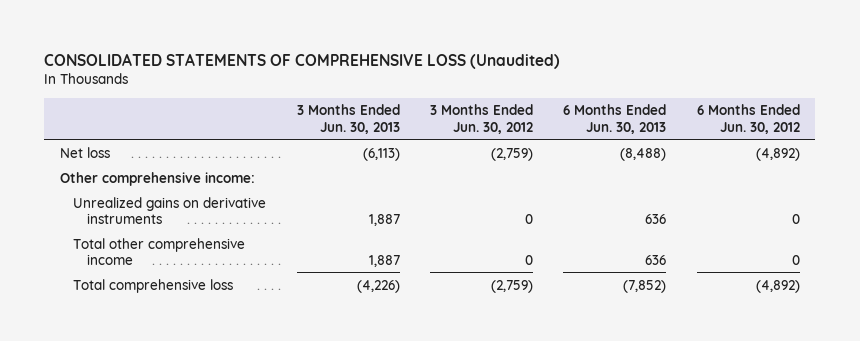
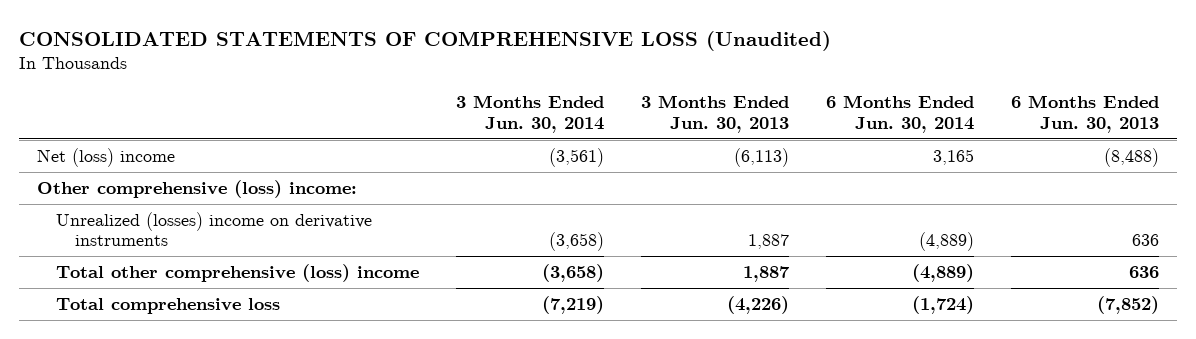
[430,104,534,134] 3 Months Ended Jun. 30, 2012 -> none
[696,104,800,134] 6 Months Ended Jun. 30, 2012 -> none
none -> [456,95,605,133] 3 Months Ended Jun. 30, 2014
none -> [826,95,975,133] 6 Months Ended Jun. 30, 2014
[59,146,110,158] Net loss -> [37,148,176,168] Net (loss) income
[59,171,255,186] Other comprehensive income: -> [37,180,358,199] Other comprehensive (loss) income:
[73,196,267,224] Unrealized gains on derivative instruments -> [56,212,373,247] Unrealized (losses) income on derivative instruments
[73,237,246,265] Total other comprehensive income -> [56,264,420,283] Total other comprehensive (loss) income

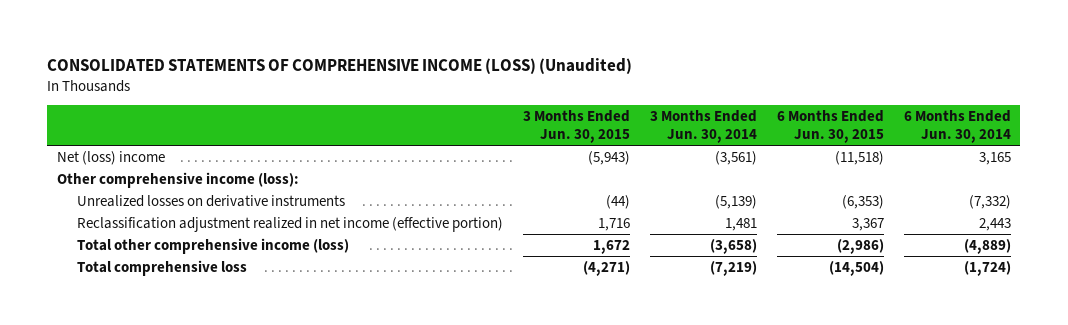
[18,30,831,51] CONSOLIDATED STATEMENTS OF COMPREHENSIVE LOSS (Unaudited) -> [47,57,633,74] CONSOLIDATED STATEMENTS OF COMPREHENSIVE INCOME (LOSS) (Unaudited)
[641,95,790,133] 3 Months Ended Jun. 30, 2013 -> none
[1010,95,1159,133] 6 Months Ended Jun. 30, 2013 -> none
none -> [523,110,631,143] 3 Months Ended Jun. 30, 2015
none -> [776,110,884,143] 6 Months Ended Jun. 30, 2015
[37,180,358,199] Other comprehensive (loss) income: -> [57,172,300,189] Other comprehensive income (loss):
[56,212,373,247] Unrealized (losses) income on derivative instruments -> [77,195,346,208] Unrealized losses on derivative instruments
[549,232,605,252] (3,658) -> [714,195,757,210] (5,139)
[919,232,975,252] (4,889) -> [968,195,1011,210] (7,332)
none -> [77,217,504,233] Reclassification adjustment realized in net income (effective portion)
[56,264,420,283] Total other comprehensive (loss) income -> [77,238,350,255] Total other comprehensive income (loss)

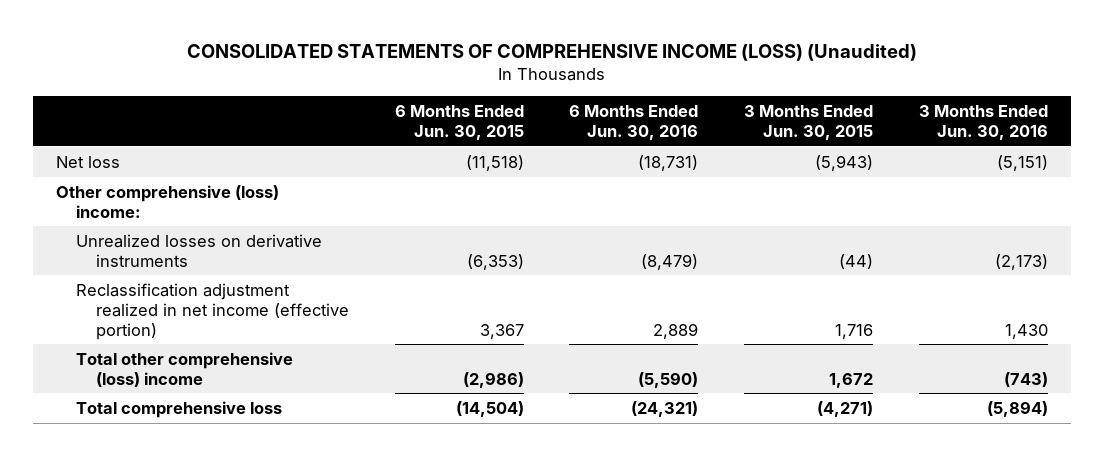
[649,110,757,143] 3 Months Ended Jun. 30, 2014 -> none
[903,110,1011,143] 6 Months Ended Jun. 30, 2014 -> none
none -> [569,105,699,141] 6 Months Ended Jun. 30, 2016
none -> [918,105,1048,141] 3 Months Ended Jun. 30, 2016
[57,151,166,166] Net (loss) income -> [55,155,120,168] Net loss
[57,172,300,189] Other comprehensive income (loss): -> [55,184,279,218] Other comprehensive (loss) income:
[77,238,350,255] Total other comprehensive income (loss) -> [75,351,293,387] Total other comprehensive (loss) income

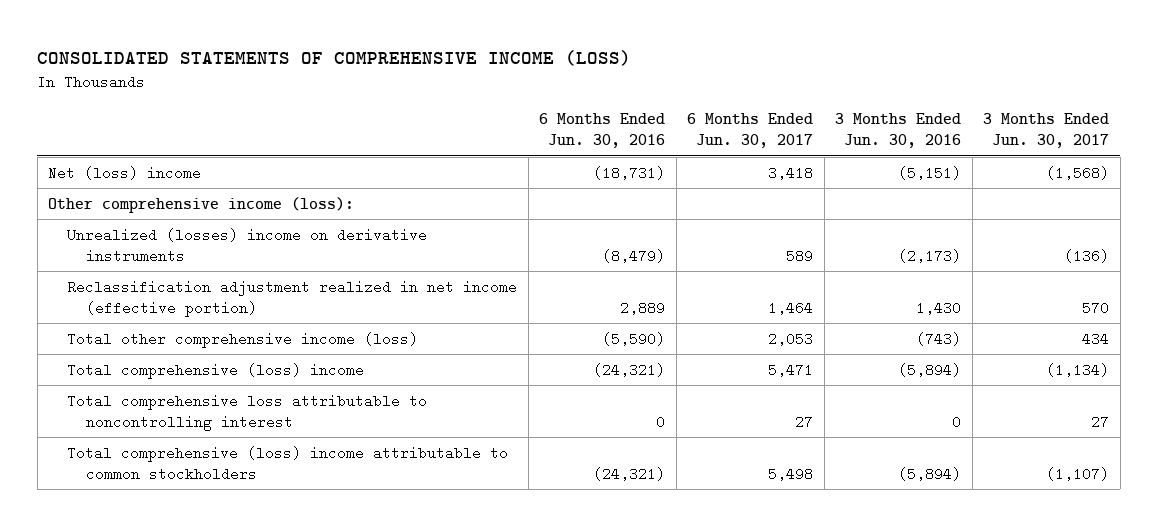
[186,44,917,62] CONSOLIDATED STATEMENTS OF COMPREHENSIVE INCOME (LOSS) (Unaudited) -> [37,49,632,66] CONSOLIDATED STATEMENTS OF COMPREHENSIVE INCOME (LOSS)
[394,105,524,141] 6 Months Ended Jun. 30, 2015 -> none
[744,105,874,141] 3 Months Ended Jun. 30, 2015 -> none
none -> [687,113,814,149] 6 Months Ended Jun. 30, 2017
none -> [983,113,1110,149] 3 Months Ended Jun. 30, 2017
[55,155,120,168] Net loss -> [48,165,202,180] Net (loss) income
[55,184,279,218] Other comprehensive (loss) income: -> [48,196,355,213] Other comprehensive income (loss):
[75,233,322,267] Unrealized losses on derivative instruments -> [67,227,428,263] Unrealized (losses) income on derivative instruments
[75,351,293,387] Total other comprehensive (loss) income -> [67,331,419,348] Total other comprehensive income (loss)
none -> [67,362,365,379] Total comprehensive (loss) income
none -> [67,393,428,431] Total comprehensive loss attributable to noncontrolling interest
[75,400,282,418] Total comprehensive loss -> [67,445,509,481] Total comprehensive (loss) income attributable to common stockholders

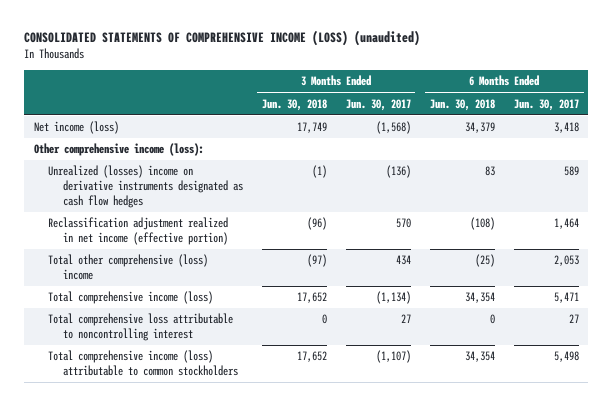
[37,49,632,66] CONSOLIDATED STATEMENTS OF COMPREHENSIVE INCOME (LOSS) -> [24,30,421,47] CONSOLIDATED STATEMENTS OF COMPREHENSIVE INCOME (LOSS) (unaudited)
[539,113,666,149] 6 Months Ended Jun. 30, 2016 -> none
[835,113,962,149] 3 Months Ended Jun. 30, 2016 -> none
none -> [261,98,327,111] Jun. 30, 2018
none -> [429,98,495,111] Jun. 30, 2018
[48,165,202,180] Net (loss) income -> [33,121,119,135] Net income (loss)
[67,227,428,263] Unrealized (losses) income on derivative instruments -> [48,165,243,209] Unrealized (losses) income on derivative instruments designated as cash flow hedges
[67,331,419,348] Total other comprehensive income (loss) -> [48,254,209,281] Total other comprehensive (loss) income
[67,362,365,379] Total comprehensive (loss) income -> [48,291,214,305] Total comprehensive income (loss)
[67,445,509,481] Total comprehensive (loss) income attributable to common stockholders -> [48,350,238,377] Total comprehensive income (loss) attributable to common stockholders

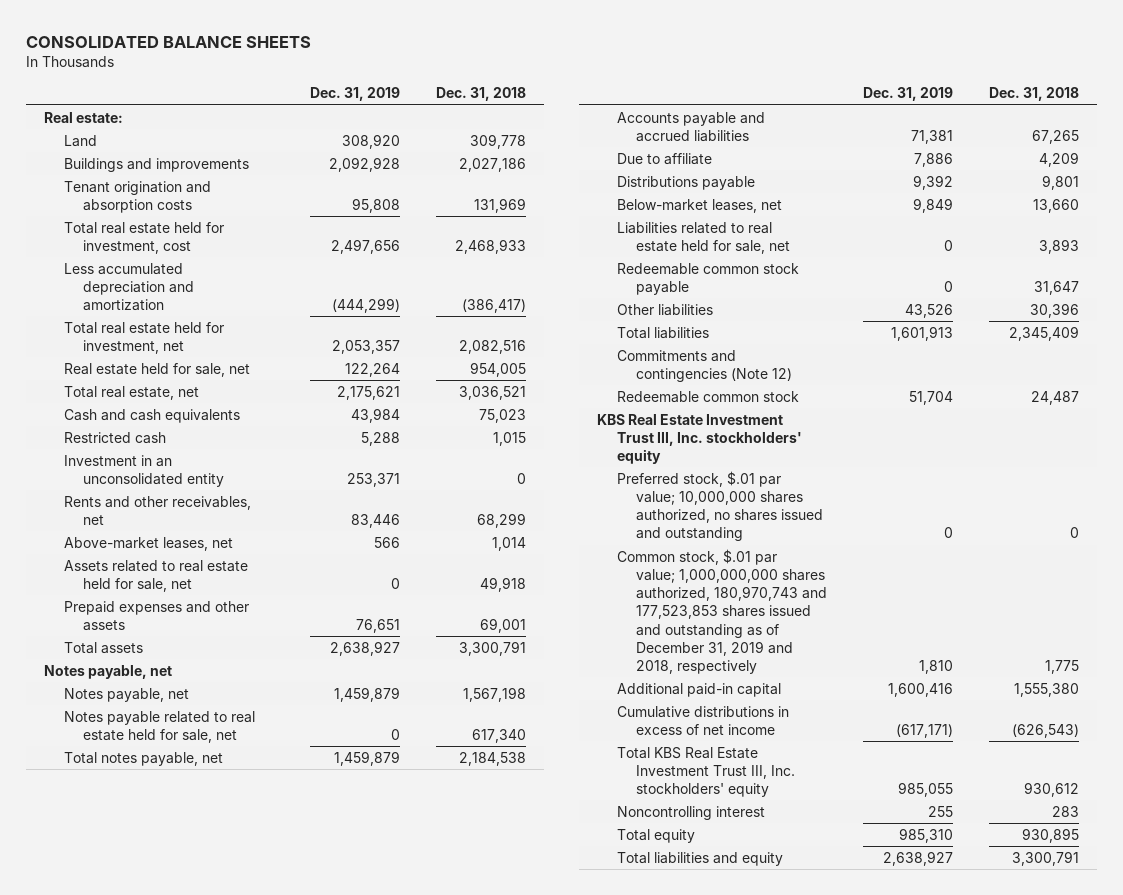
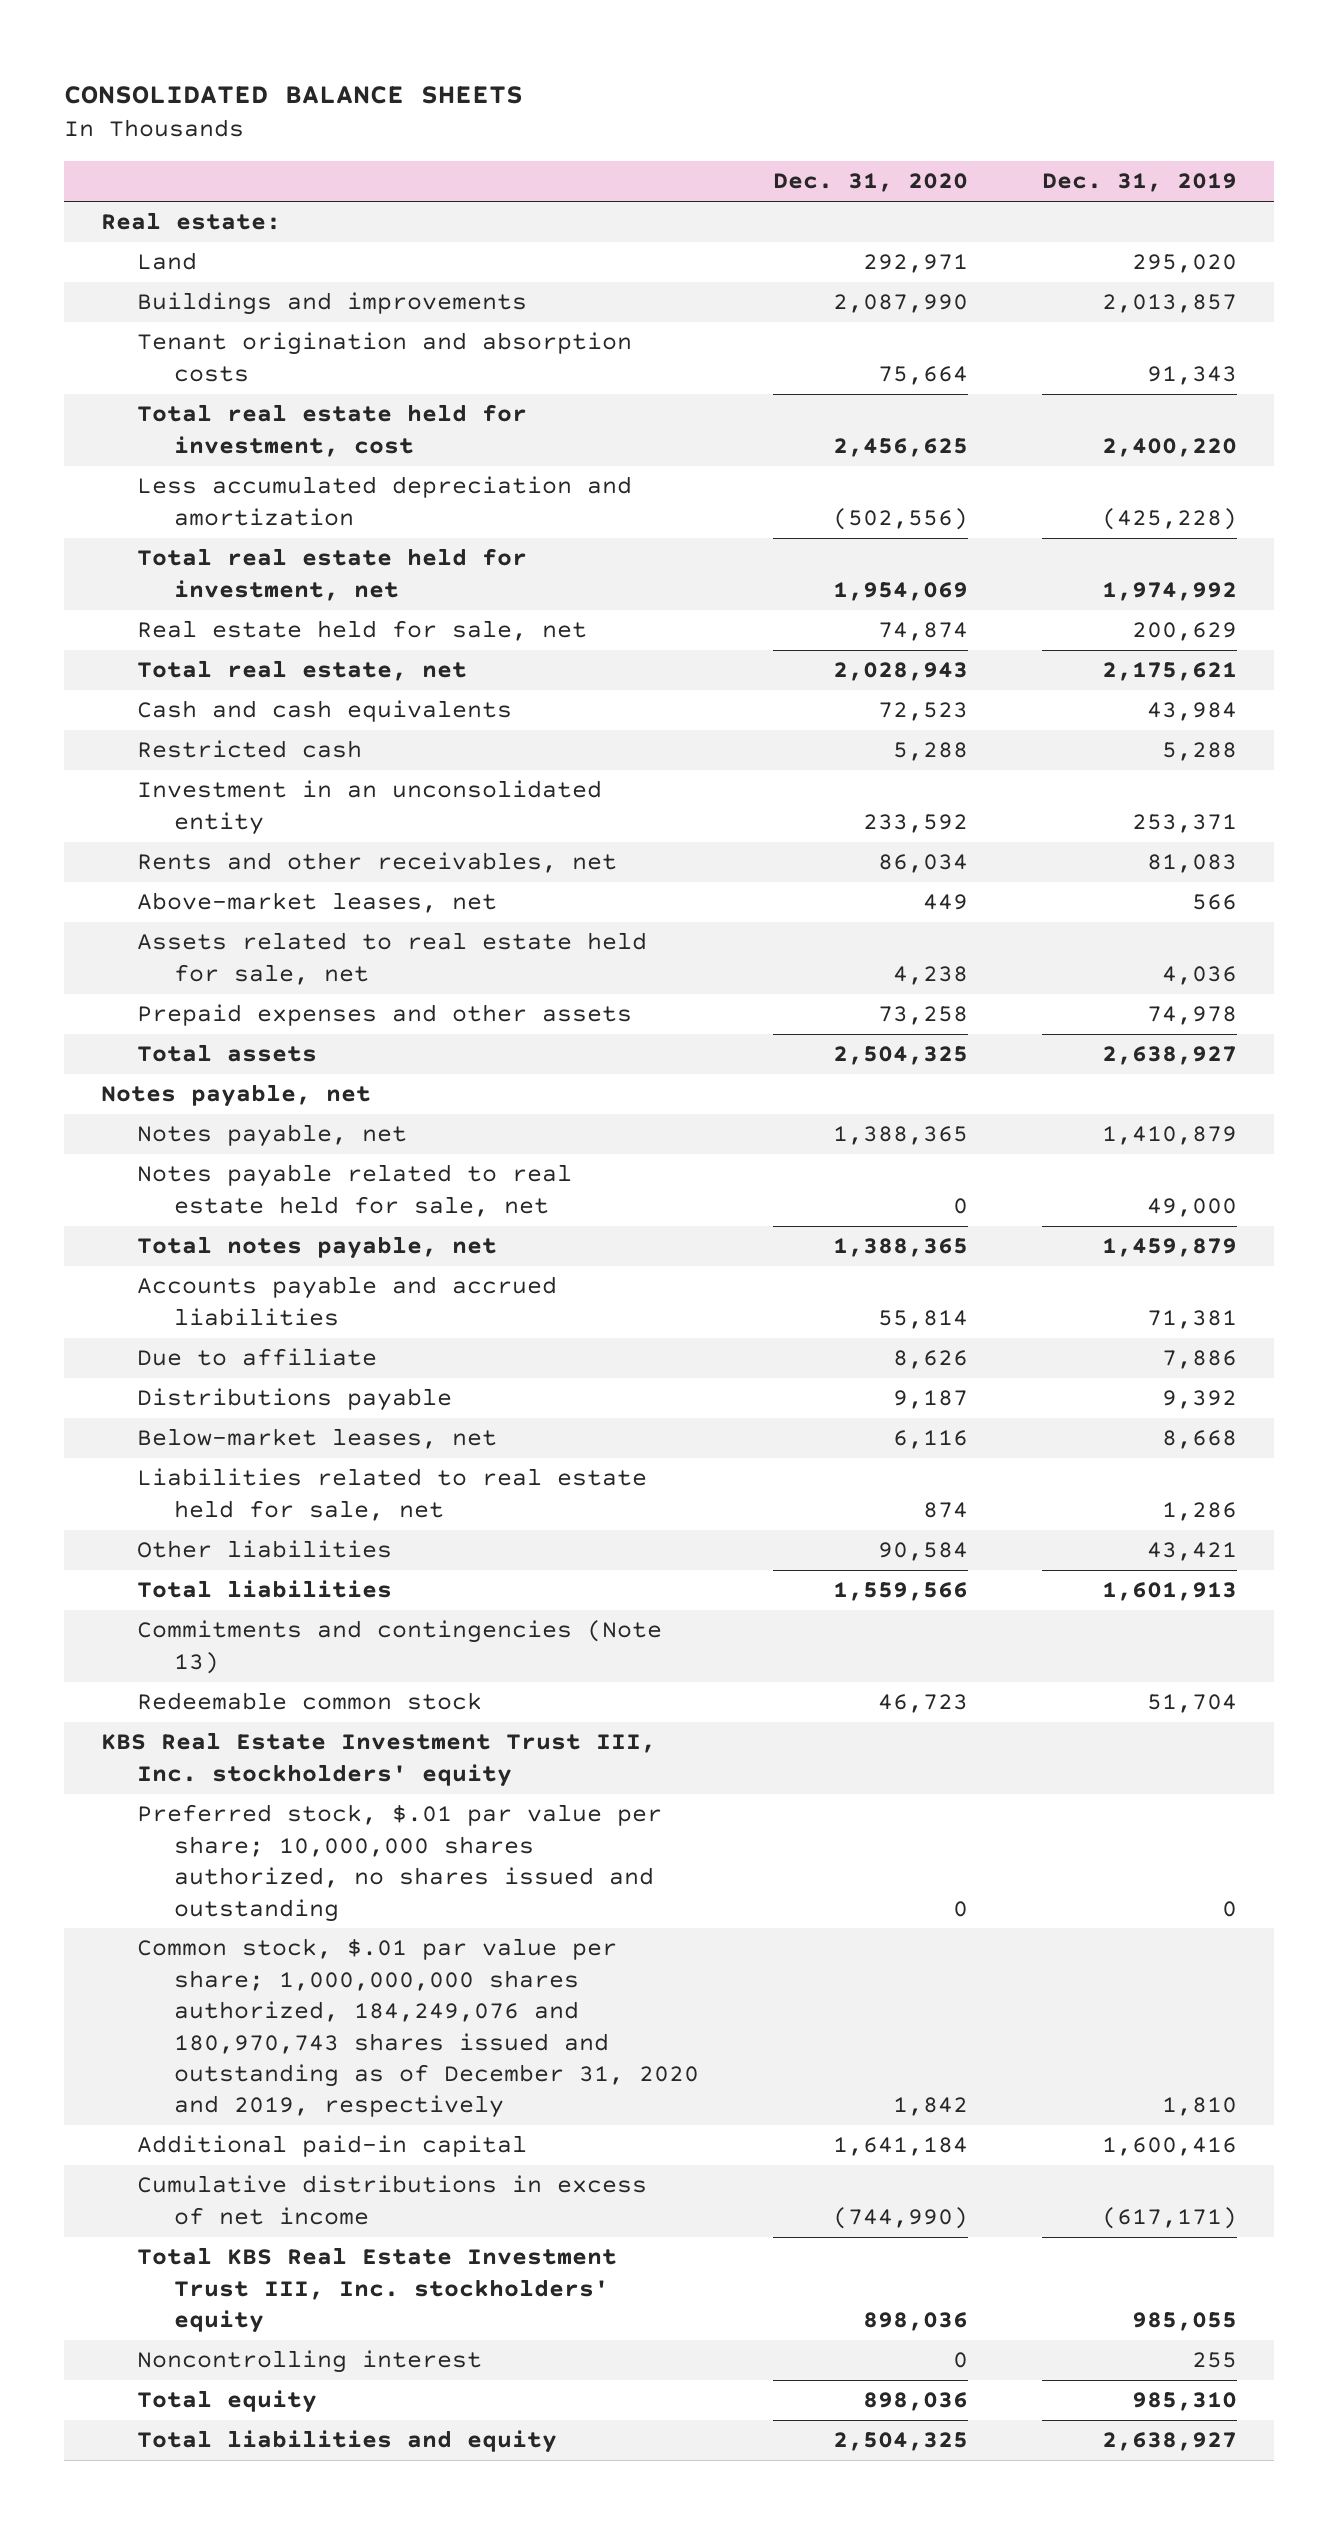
[435,87,526,102] Dec. 31, 2018 -> none
none -> [772,173,968,193] Dec. 31, 2020
[341,133,400,149] 308,920 -> [1132,254,1238,274] 295,020
[328,156,400,172] 2,092,928 -> [1102,294,1238,314] 2,013,857
[351,197,400,213] 95,808 -> [1147,365,1238,385] 91,343
[330,238,400,254] 2,497,656 -> [1102,437,1238,457] 2,400,220
[331,298,400,314] (444,299) -> [1102,507,1238,530] (425,228)
[331,339,400,354] 2,053,357 -> [1102,581,1238,601] 1,974,992
[344,362,400,377] 122,264 -> [1132,622,1238,642] 200,629
[350,513,400,528] 83,446 -> [1147,854,1238,874] 81,083
[390,577,400,589] 0 -> [1162,965,1238,985] 4,036
[355,618,400,633] 76,651 -> [1147,1006,1238,1026] 74,978
[333,686,400,702] 1,459,879 -> [1102,1126,1238,1146] 1,410,879
[390,728,400,740] 0 -> [1147,1197,1238,1217] 49,000
[616,262,799,295] Redeemable common stock payable -> none
[913,197,954,213] 9,849 -> [1162,1430,1238,1450] 8,668
[944,239,954,251] 0 -> [1162,1501,1238,1521] 1,286
[905,303,954,318] 43,526 -> [1147,1542,1238,1562] 43,421
[616,349,793,382] Commitments and contingencies (Note 12) -> [137,1620,663,1674] Commitments and contingencies (Note 13)
[616,470,824,542] Preferred stock, $.01 par value; 10,000,000 shares authorized, no shares issued and outstanding -> [137,1804,663,1922] Preferred stock, $.01 par value per share; 10,000,000 shares authorized, no shares issued and outstanding
[616,548,828,674] Common stock, $.01 par value; 1,000,000,000 shares authorized, 180,970,743 and 177,523,853 shares issued and outstanding as of December 31, 2019 and 2018, respectively -> [137,1938,699,2119] Common stock, $.01 par value per share; 1,000,000,000 shares authorized, 184,249,076 and 180,970,743 shares issued and outstanding as of December 31, 2020 and 2019, respectively

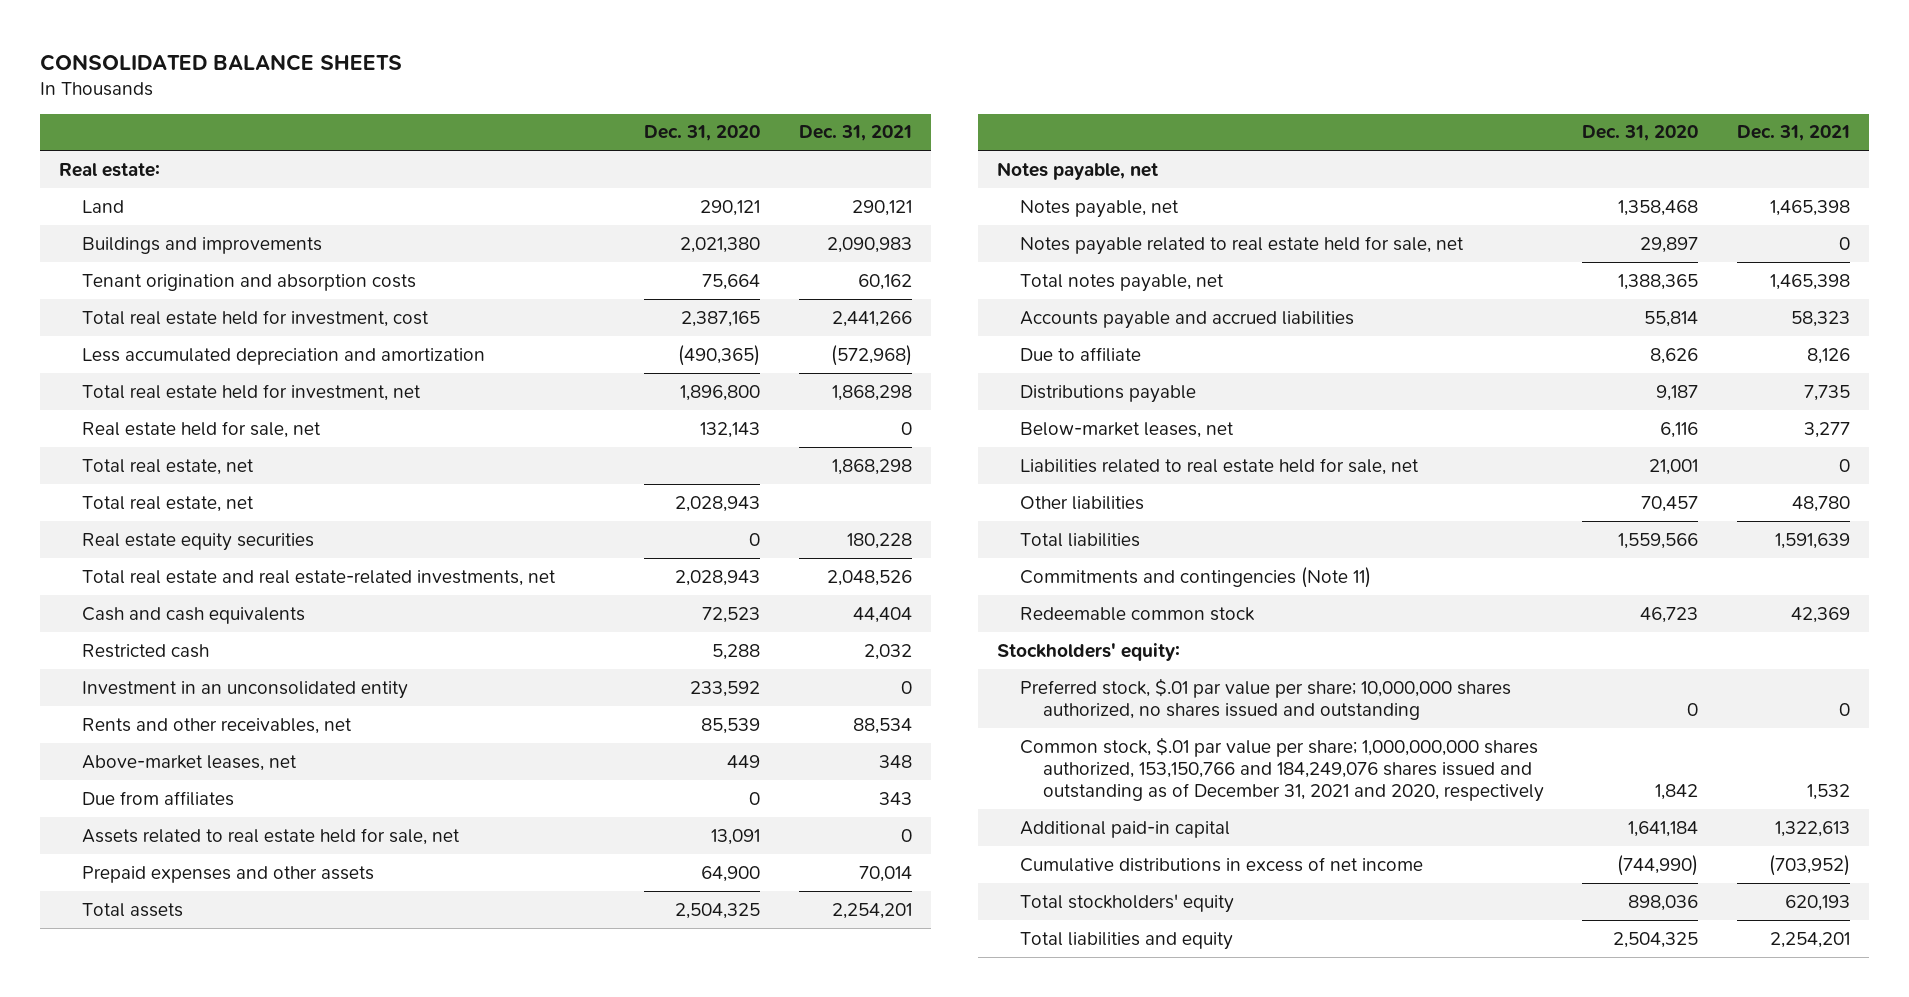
[1042,173,1238,193] Dec. 31, 2019 -> none
none -> [798,125,912,142] Dec. 31, 2021
[862,254,968,274] 292,971 -> [700,199,761,216] 290,121
[832,294,968,314] 2,087,990 -> [680,236,761,253] 2,021,380
[832,437,968,457] 2,456,625 -> [681,310,761,327] 2,387,165
[832,507,968,530] (502,556) -> [678,344,761,366] (490,365)
[832,581,968,601] 1,954,069 -> [680,384,761,401] 1,896,800
[877,622,968,642] 74,874 -> [700,421,761,438] 132,143
none -> [82,458,255,475] Total real estate, net
none -> [82,532,315,551] Real estate equity securities
none -> [82,569,557,586] Total real estate and real estate-related investments, net
[877,854,968,874] 86,034 -> [701,717,761,734] 85,539
none -> [82,790,235,806] Due from affiliates
[892,965,968,985] 4,238 -> [711,828,761,845] 13,091
[877,1006,968,1026] 73,258 -> [701,865,761,882] 64,900
[832,1126,968,1146] 1,388,365 -> [1618,199,1699,216] 1,358,468
[952,1197,968,1214] 0 -> [1640,236,1699,253] 29,897
[922,1501,968,1518] 874 -> [1649,458,1699,475] 21,001
[877,1542,968,1562] 90,584 -> [1641,495,1699,512] 70,457
[137,1620,663,1674] Commitments and contingencies (Note 13) -> [1019,566,1371,588] Commitments and contingencies (Note 11)
[101,1732,657,1787] KBS Real Estate Investment Trust III, Inc. stockholders' equity -> [997,642,1181,661] Stockholders' equity:
[137,1938,699,2119] Common stock, $.01 par value per share; 1,000,000,000 shares authorized, 184,249,076 and 180,970,743 shares issued and outstanding as of December 31, 2020 and 2019, respectively -> [1019,736,1544,802] Common stock, $.01 par value per share; 1,000,000,000 shares authorized, 153,150,766 and 184,249,076 shares issued and outstanding as of December 31, 2021 and 2020, respectively
[137,2350,483,2374] Noncontrolling interest -> none
[137,2390,318,2414] Total equity -> none
[137,2247,618,2334] Total KBS Real Estate Investment Trust III, Inc. stockholders' equity -> [1019,893,1234,913] Total stockholders' equity

